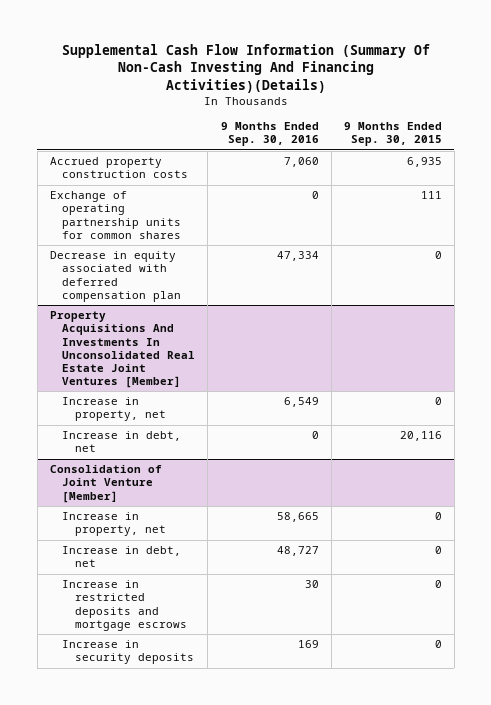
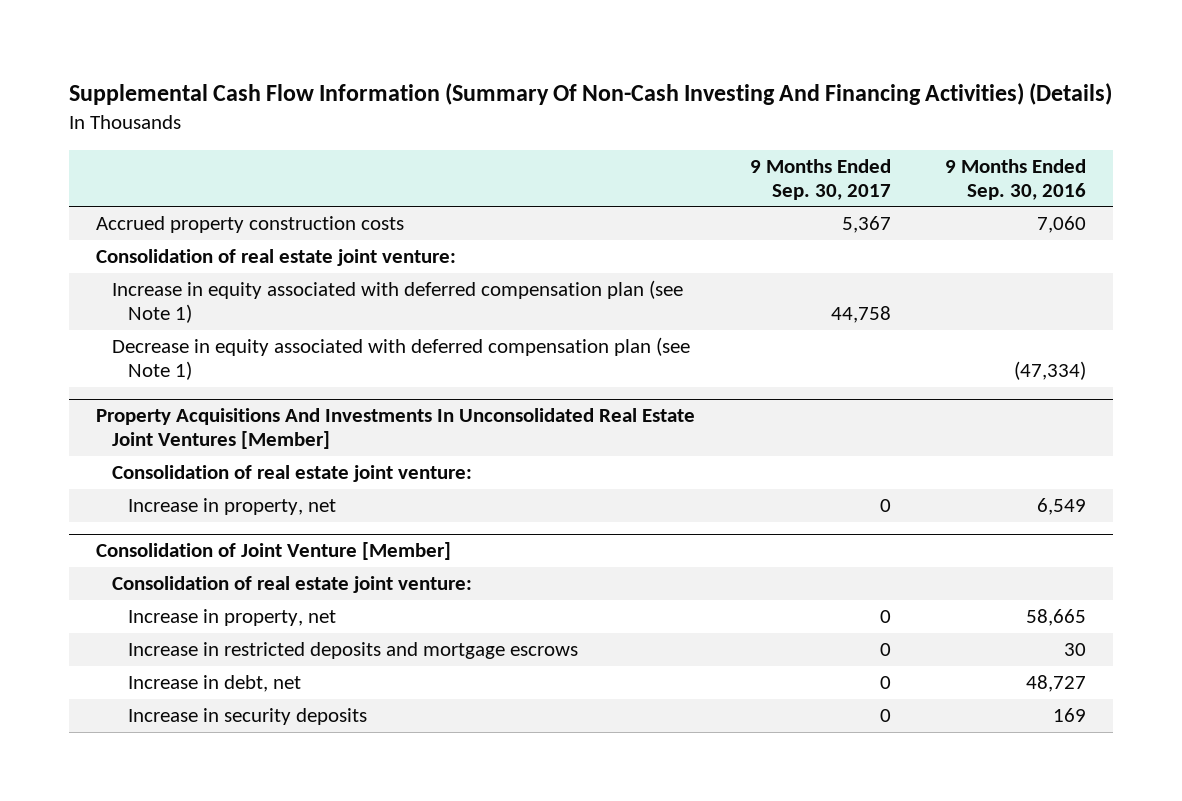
[61,43,430,93] Supplemental Cash Flow Information (Summary Of Non-Cash Investing And Financing Activities)(Details) -> [69,83,1113,106] Supplemental Cash Flow Information (Summary Of Non-Cash Investing And Financing Activities) (Details)
[343,122,442,147] 9 Months Ended Sep. 30, 2015 -> none
none -> [749,158,891,200] 9 Months Ended Sep. 30, 2017
[49,191,182,239] Exchange of operating partnership units for common shares -> none
none -> [96,249,457,267] Consolidation of real estate joint venture:
none -> [112,280,684,324] Increase in equity associated with deferred compensation plan (see Note 1)
[49,251,182,302] Decrease in equity associated with deferred compensation plan -> [112,337,691,381] Decrease in equity associated with deferred compensation plan (see Note 1)
[276,251,319,262] 47,334 -> [1014,361,1087,381] (47,334)
none -> [112,465,473,483] Consolidation of real estate joint venture:
[62,431,182,453] Increase in debt, net -> none
none -> [112,576,473,594] Consolidation of real estate joint venture:
[62,546,182,568] Increase in debt, net -> [128,675,302,693] Increase in debt, net

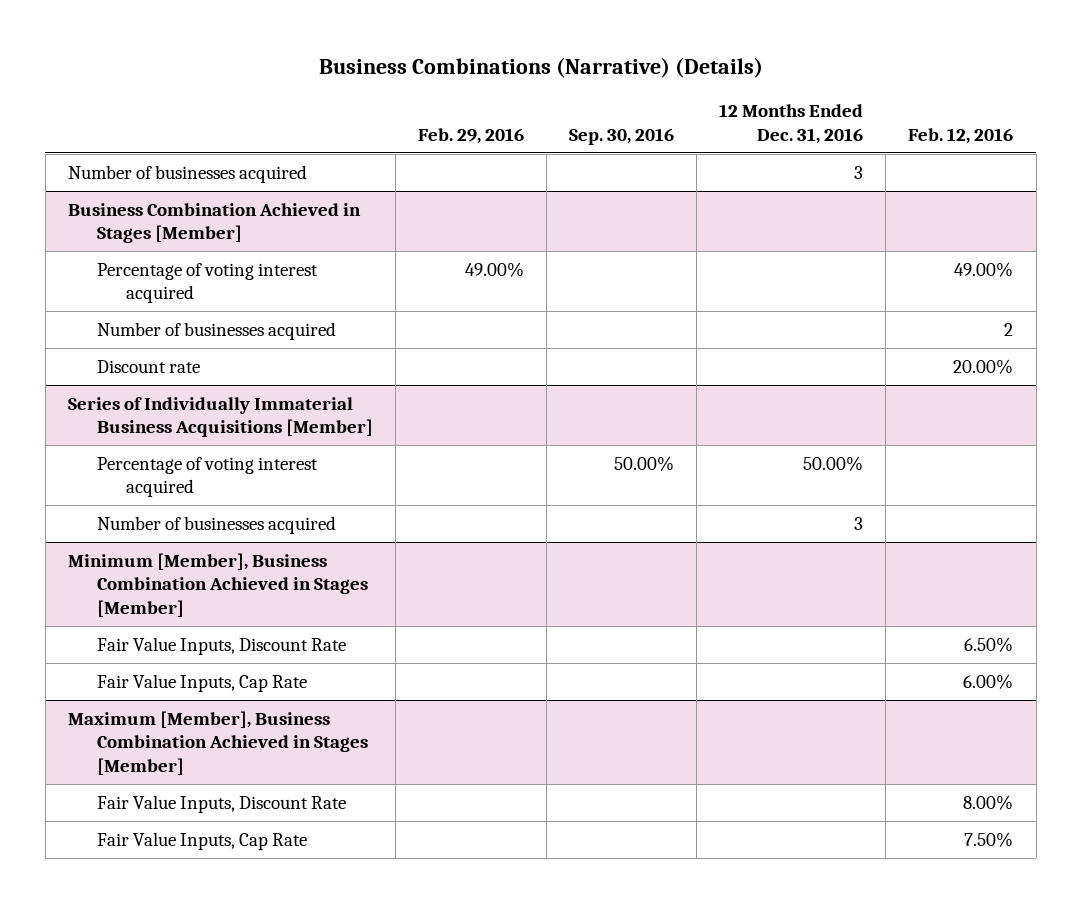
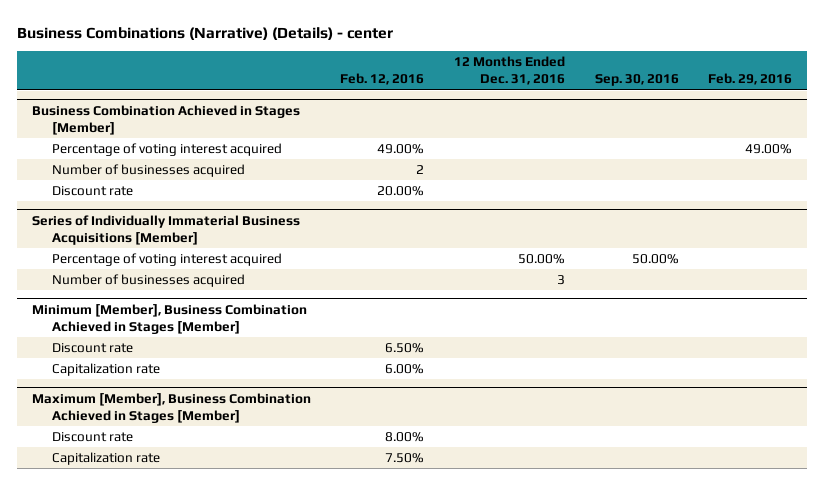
[318,56,763,78] Business Combinations (Narrative) (Details) -> [17,26,394,40] Business Combinations (Narrative) (Details) - center
[67,164,307,183] Number of businesses acquired -> none
[96,636,346,655] Fair Value Inputs, Discount Rate -> [51,342,133,353] Discount rate
[96,673,307,692] Fair Value Inputs, Cap Rate -> [51,362,160,376] Capitalization rate
[96,794,346,813] Fair Value Inputs, Discount Rate -> [51,431,133,442] Discount rate
[96,831,307,850] Fair Value Inputs, Cap Rate -> [51,451,160,465] Capitalization rate

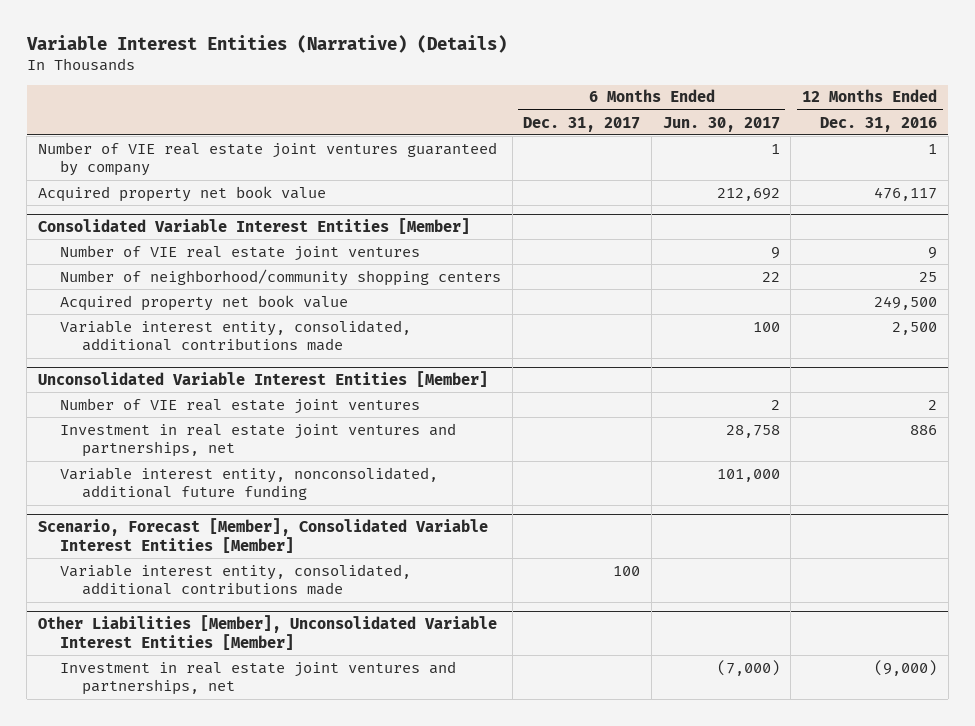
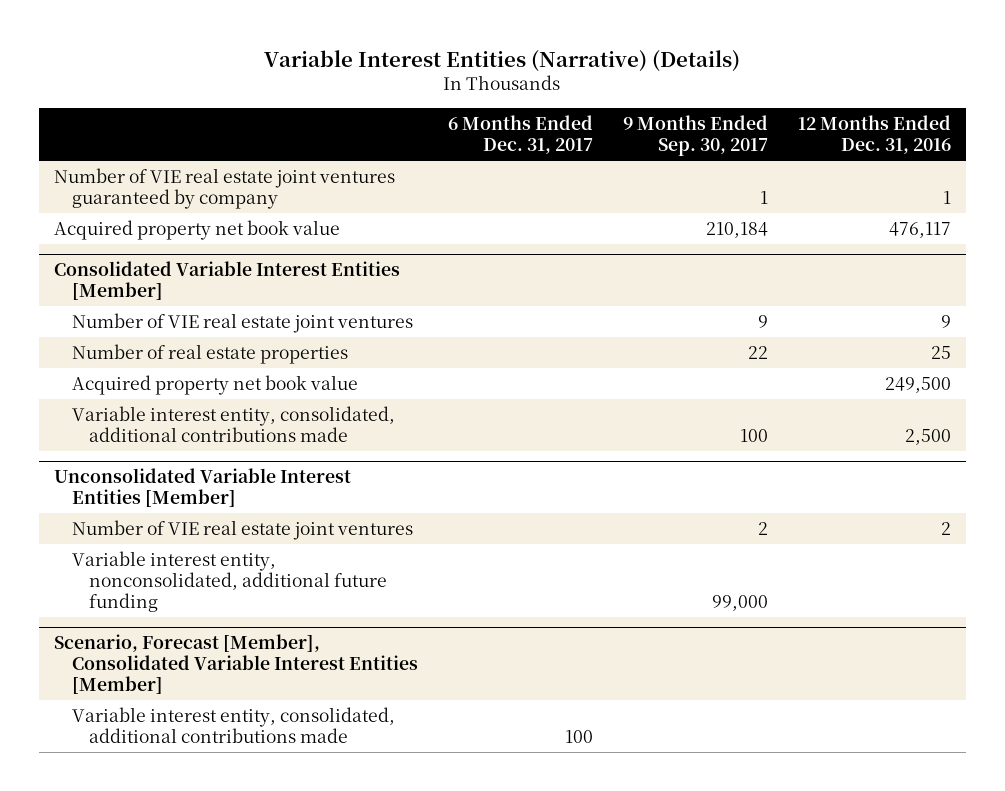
[662,116,780,132] Jun. 30, 2017 -> none
none -> [622,115,768,157] 9 Months Ended Sep. 30, 2017
[59,268,501,286] Number of neighborhood/community shopping centers -> none
none -> [71,344,348,365] Number of real estate properties
[59,422,456,458] Investment in real estate joint ventures and partnerships, net -> none
[38,615,498,650] Other Liabilities [Member], Unconsolidated Variable Interest Entities [Member] -> none
[59,660,456,696] Investment in real estate joint ventures and partnerships, net -> none

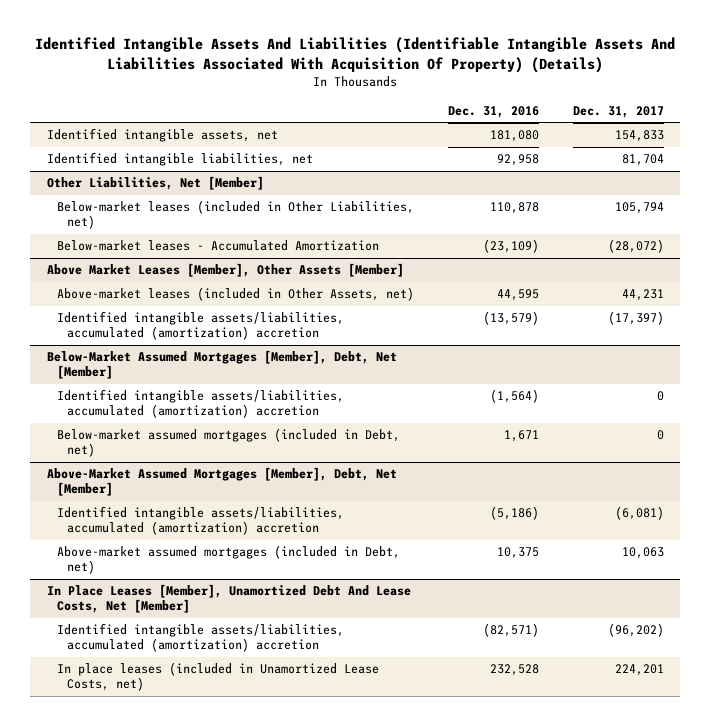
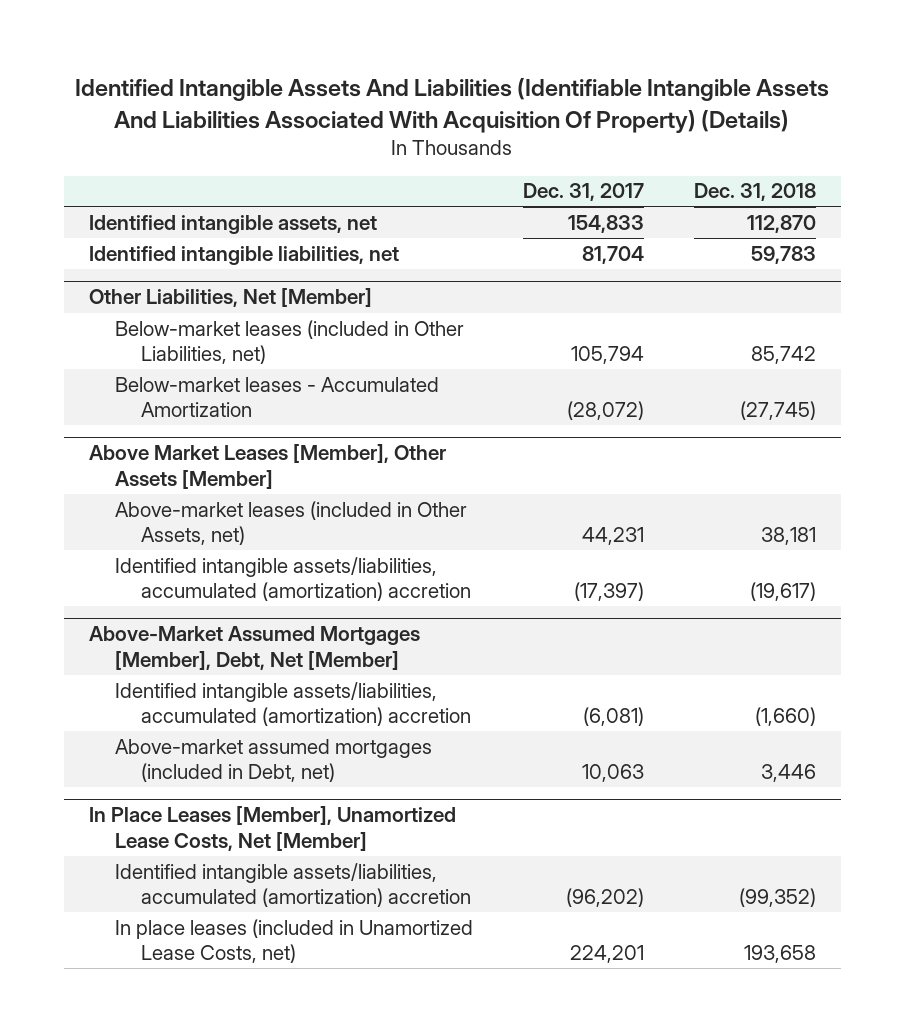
[447,105,539,118] Dec. 31, 2016 -> none
none -> [693,183,816,202] Dec. 31, 2018
[46,350,397,380] Below-Market Assumed Mortgages [Member], Debt, Net [Member] -> none
[56,389,344,419] Identified intangible assets/liabilities, accumulated (amortization) accretion -> none
[56,428,400,458] Below-market assumed mortgages (included in Debt, net) -> none
[46,584,411,614] In Place Leases [Member], Unamortized Debt And Lease Costs, Net [Member] -> [89,806,457,851] In Place Leases [Member], Unamortized Lease Costs, Net [Member]

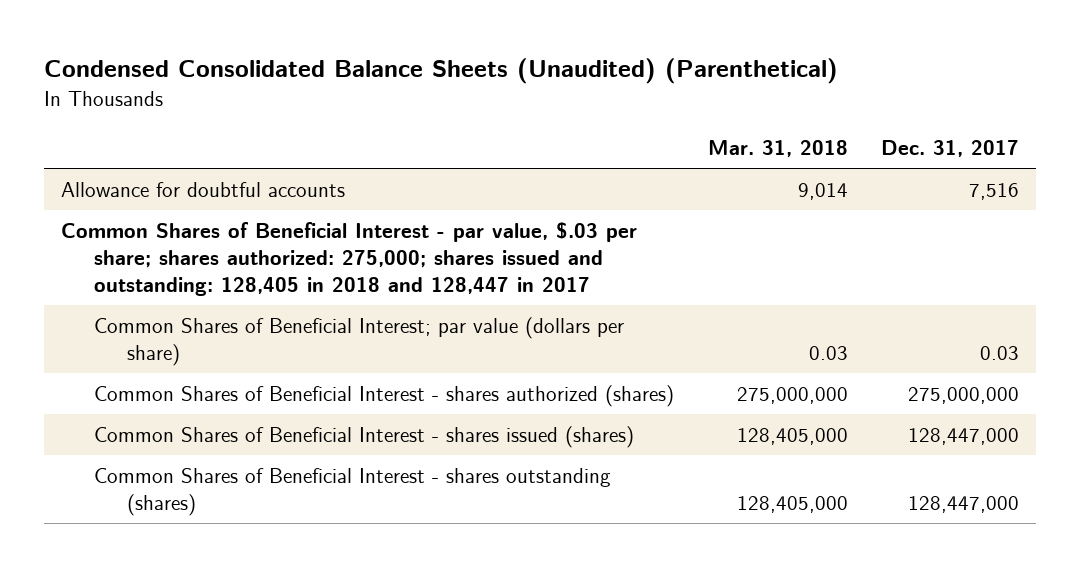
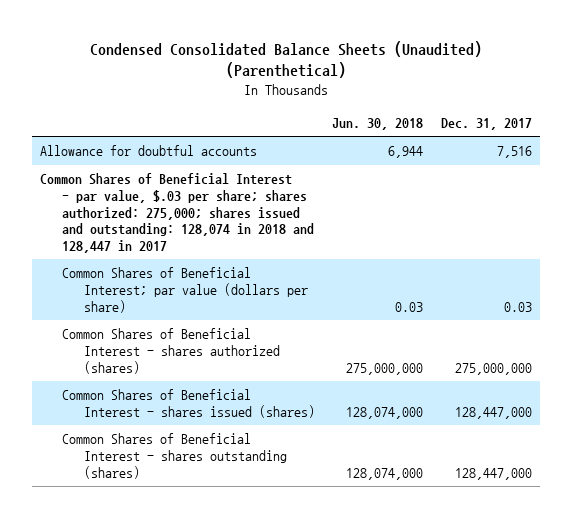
[707,140,848,158] Mar. 31, 2018 -> none
none -> [332,117,424,130] Jun. 30, 2018
[60,222,637,297] Common Shares of Beneficial Interest - par value, $.03 per share; shares authorized: 275,000; shares issued and outstanding: 128,405 in 2018 and 128,447 in 2017 -> [40,173,315,253] Common Shares of Beneficial Interest - par value, $.03 per share; shares authorized: 275,000; shares issued and outstanding: 128,074 in 2018 and 128,447 in 2017

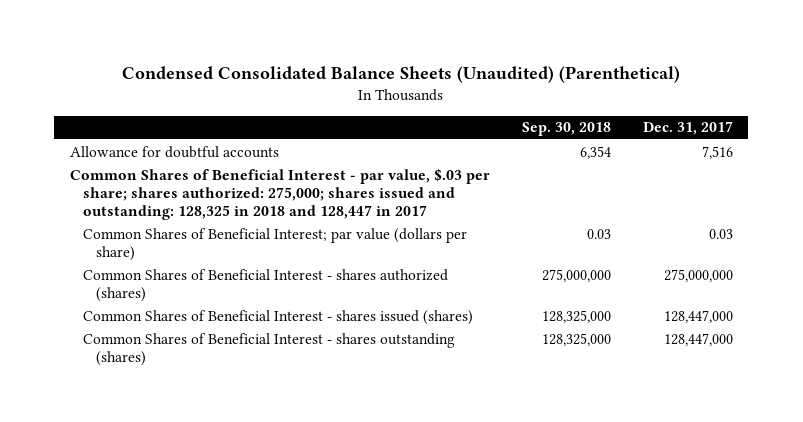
[332,117,424,130] Jun. 30, 2018 -> none
none -> [521,122,611,137] Sep. 30, 2018
[40,173,315,253] Common Shares of Beneficial Interest - par value, $.03 per share; shares authorized: 275,000; shares issued and outstanding: 128,074 in 2018 and 128,447 in 2017 -> [70,167,491,221] Common Shares of Beneficial Interest - par value, $.03 per share; shares authorized: 275,000; shares issued and outstanding: 128,325 in 2018 and 128,447 in 2017

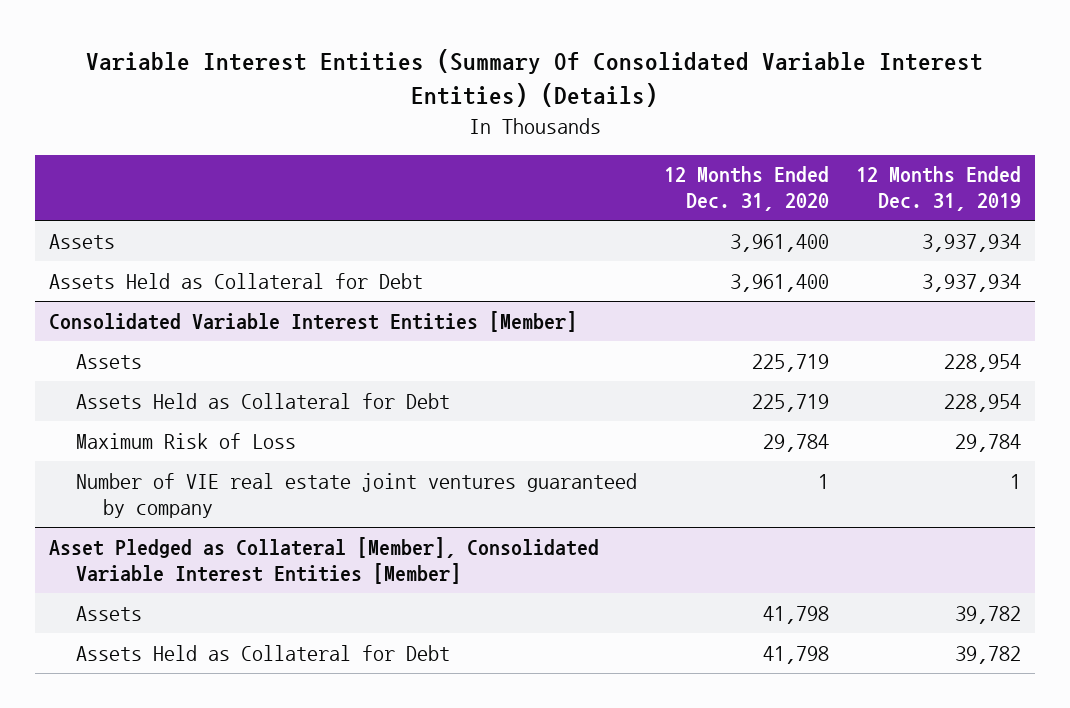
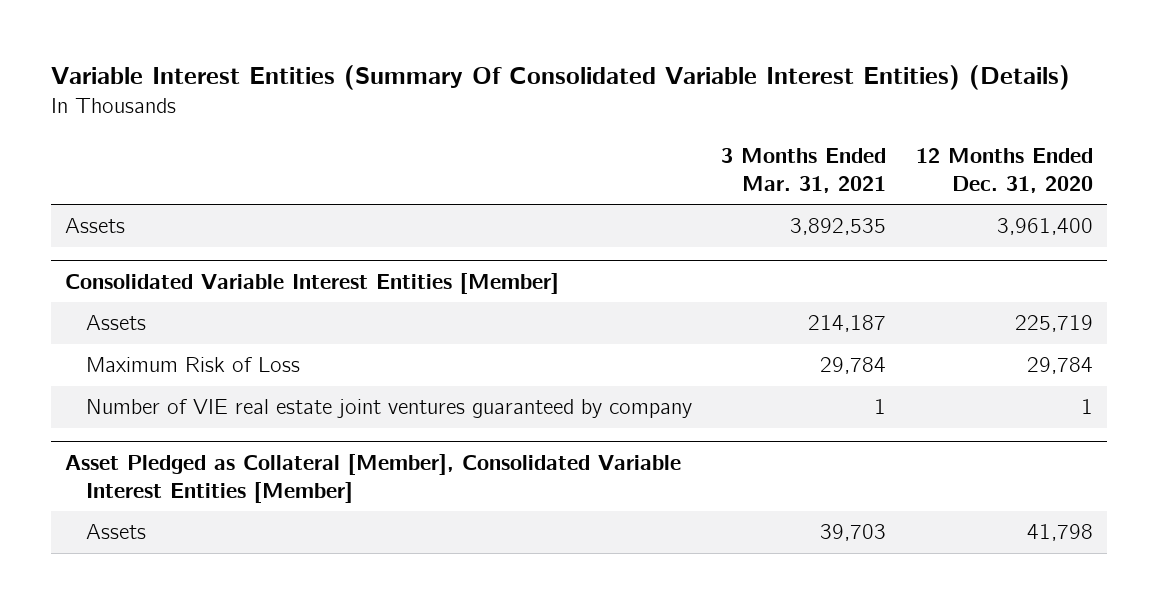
[856,166,1022,212] 12 Months Ended Dec. 31, 2019 -> none
none -> [721,148,887,193] 3 Months Ended Mar. 31, 2021
[48,272,423,289] Assets Held as Collateral for Debt -> none
[75,392,450,409] Assets Held as Collateral for Debt -> none
[75,644,450,661] Assets Held as Collateral for Debt -> none

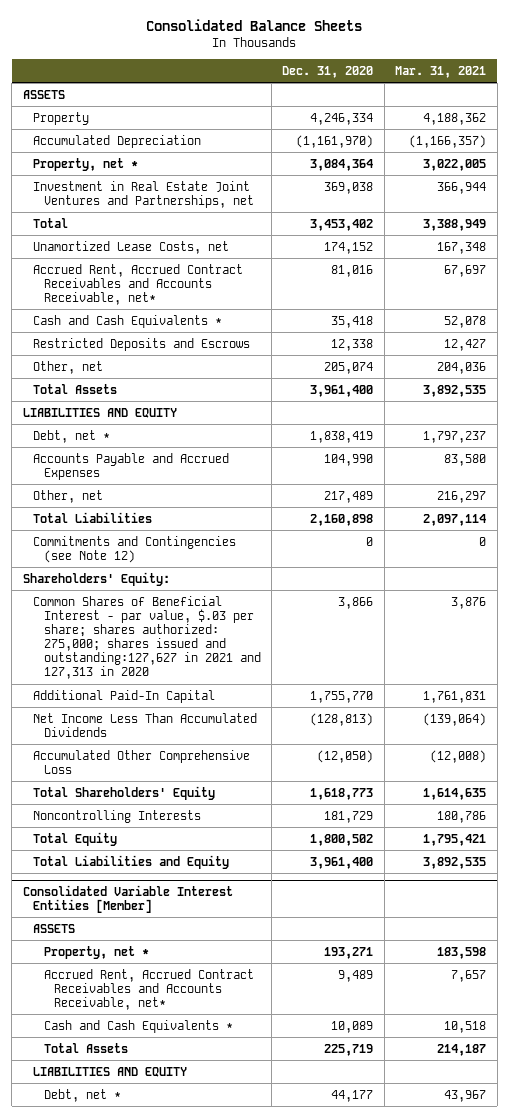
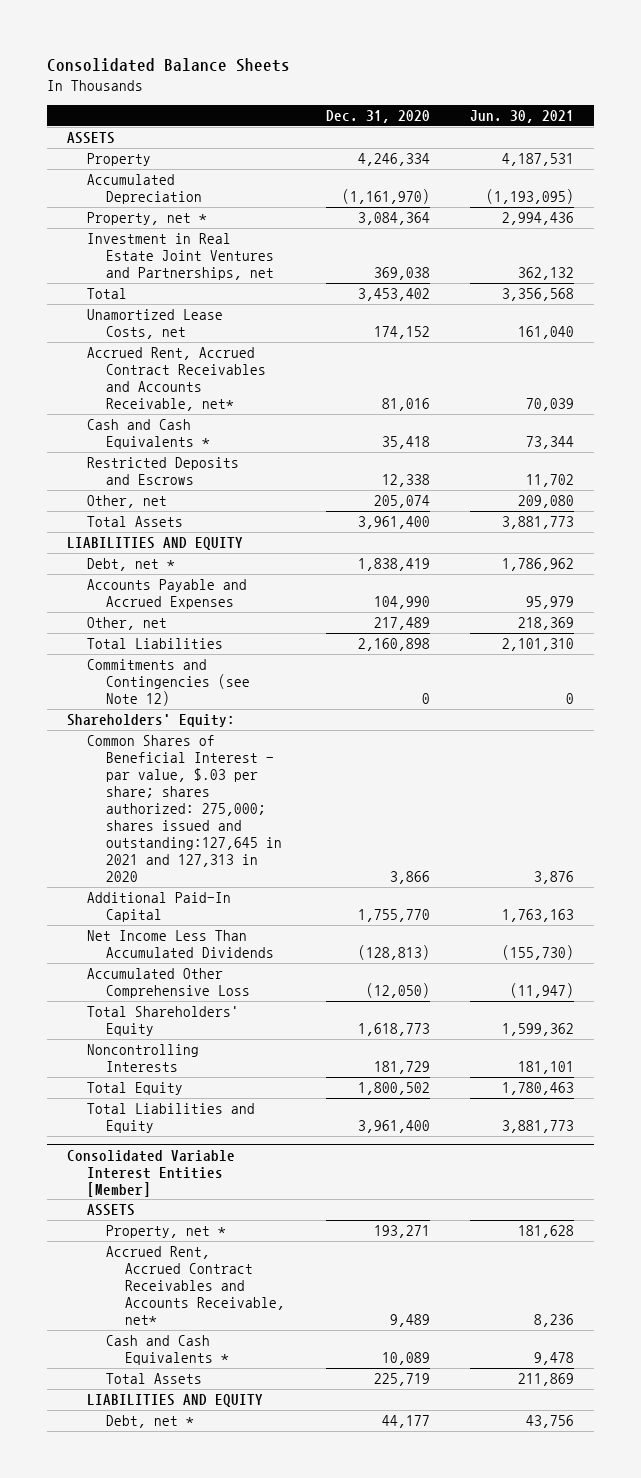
[395,66,487,79] Mar. 31, 2021 -> none
none -> [469,110,574,124] Jun. 30, 2021
[33,595,261,680] Common Shares of Beneficial Interest - par value, $.03 per share; shares authorized: 275,000; shares issued and outstanding:127,627 in 2021 and 127,313 in 2020 -> [86,735,283,883] Common Shares of Beneficial Interest - par value, $.03 per share; shares authorized: 275,000; shares issued and outstanding:127,645 in 2021 and 127,313 in 2020

